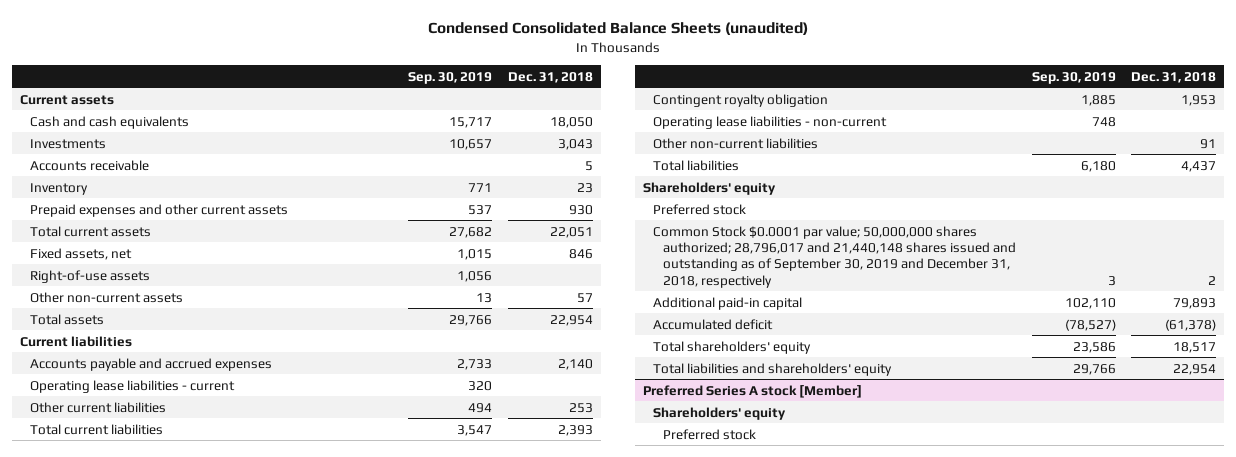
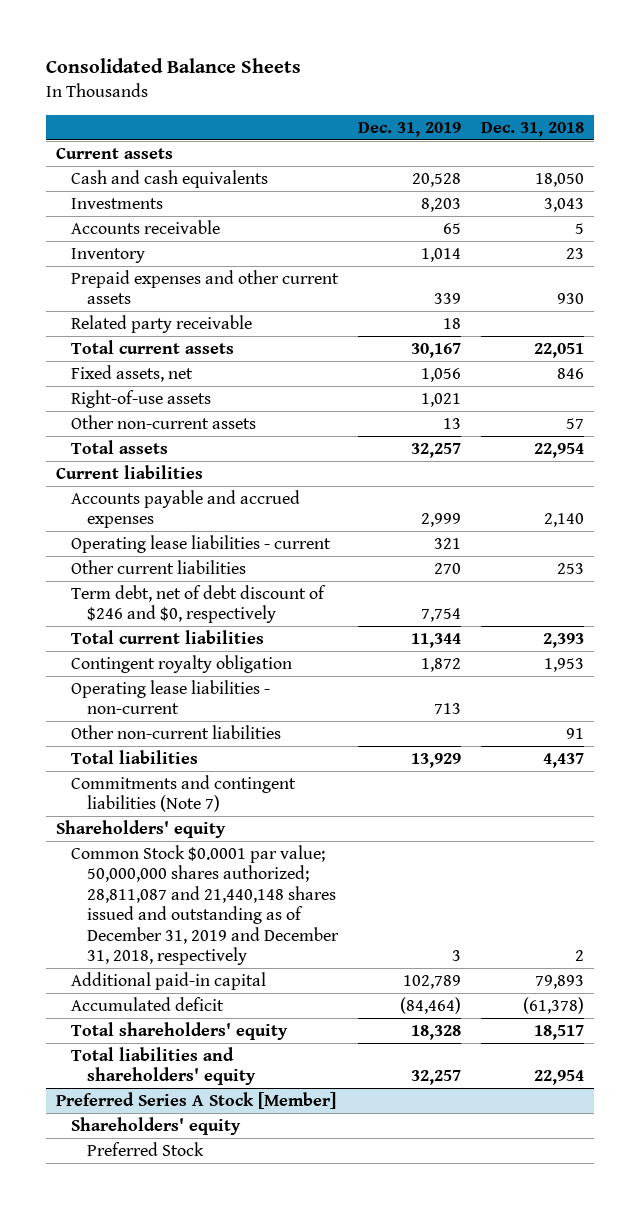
[427,22,808,36] Condensed Consolidated Balance Sheets (unaudited) -> [46,58,302,74] Consolidated Balance Sheets
[408,71,493,84] Sep. 30, 2019 -> none
none -> [358,121,462,137] Dec. 31, 2019
none -> [71,314,253,333] Related party receivable
none -> [71,584,327,624] Term debt, net of debt discount of $246 and $0, respectively
none -> [71,774,297,813] Commitments and contingent liabilities (Note 7)
[652,203,746,215] Preferred stock -> none
[652,225,1016,288] Common Stock $0.0001 par value; 50,000,000 shares authorized; 28,796,017 and 21,440,148 shares issued and outstanding as of September 30, 2019 and December 31, 2018, respectively -> [71,844,339,966] Common Stock $0.0001 par value; 50,000,000 shares authorized; 28,811,087 and 21,440,148 shares issued and outstanding as of December 31, 2019 and December 31, 2018, respectively
[642,384,862,398] Preferred Series A stock [Member] -> [56,1091,337,1109] Preferred Series A Stock [Member]
[662,428,756,440] Preferred stock -> [86,1141,204,1156] Preferred Stock

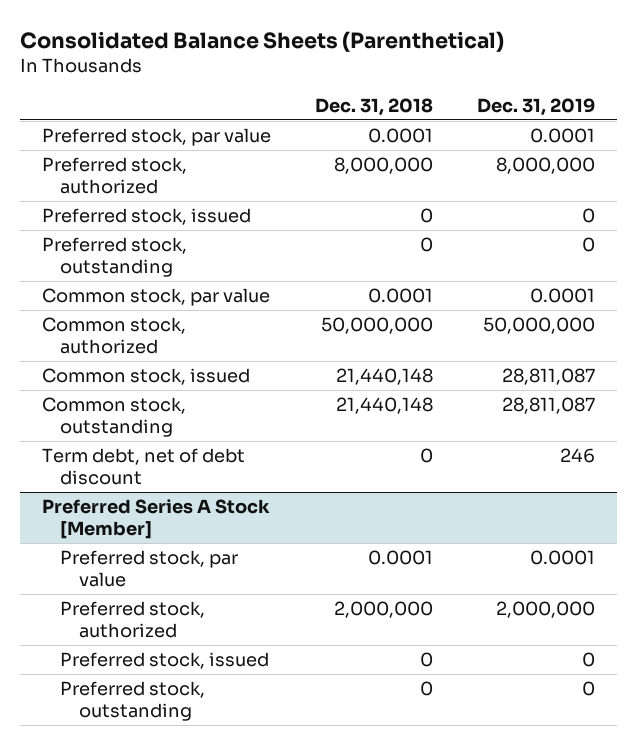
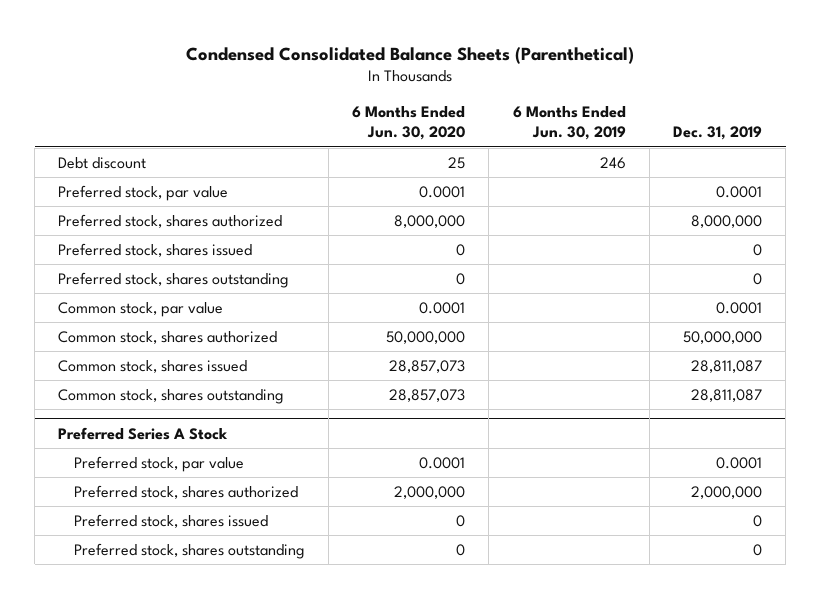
[19,30,504,52] Consolidated Balance Sheets (Parenthetical) -> [186,46,635,64] Condensed Consolidated Balance Sheets (Parenthetical)
[314,97,433,116] Dec. 31, 2018 -> none
none -> [352,106,466,141] 6 Months Ended Jun. 30, 2020
none -> [512,106,626,141] 6 Months Ended Jun. 30, 2019
none -> [58,157,147,170] Debt discount
[41,157,187,195] Preferred stock, authorized -> [58,214,283,229] Preferred stock, shares authorized
[41,208,251,226] Preferred stock, issued -> [58,243,253,258] Preferred stock, shares issued
[41,237,187,278] Preferred stock, outstanding -> [58,272,290,289] Preferred stock, shares outstanding
[41,448,245,486] Term debt, net of debt discount -> none
[41,317,186,355] Common stock, authorized -> [58,331,278,345] Common stock, shares authorized
[41,368,250,386] Common stock, issued -> [58,360,248,374] Common stock, shares issued
[41,397,186,438] Common stock, outstanding -> [58,389,285,405] Common stock, shares outstanding
[41,499,270,540] Preferred Series A Stock [Member] -> [58,427,229,441] Preferred Series A Stock
[60,601,206,639] Preferred stock, authorized -> [73,485,298,500] Preferred stock, shares authorized
[60,652,270,670] Preferred stock, issued -> [73,514,268,529] Preferred stock, shares issued
[60,681,206,722] Preferred stock, outstanding -> [73,543,305,560] Preferred stock, shares outstanding

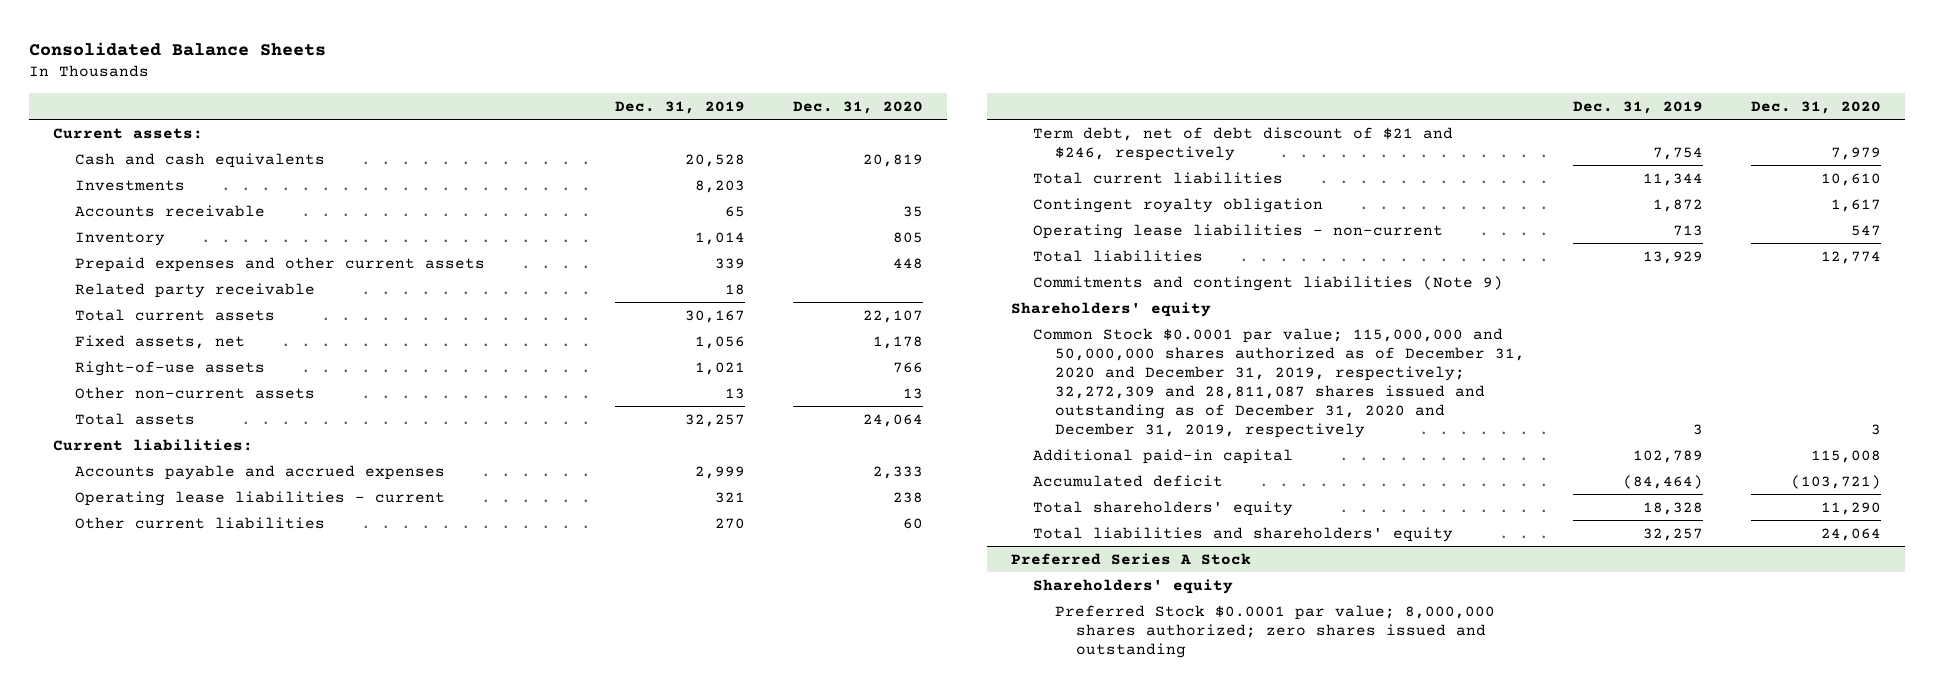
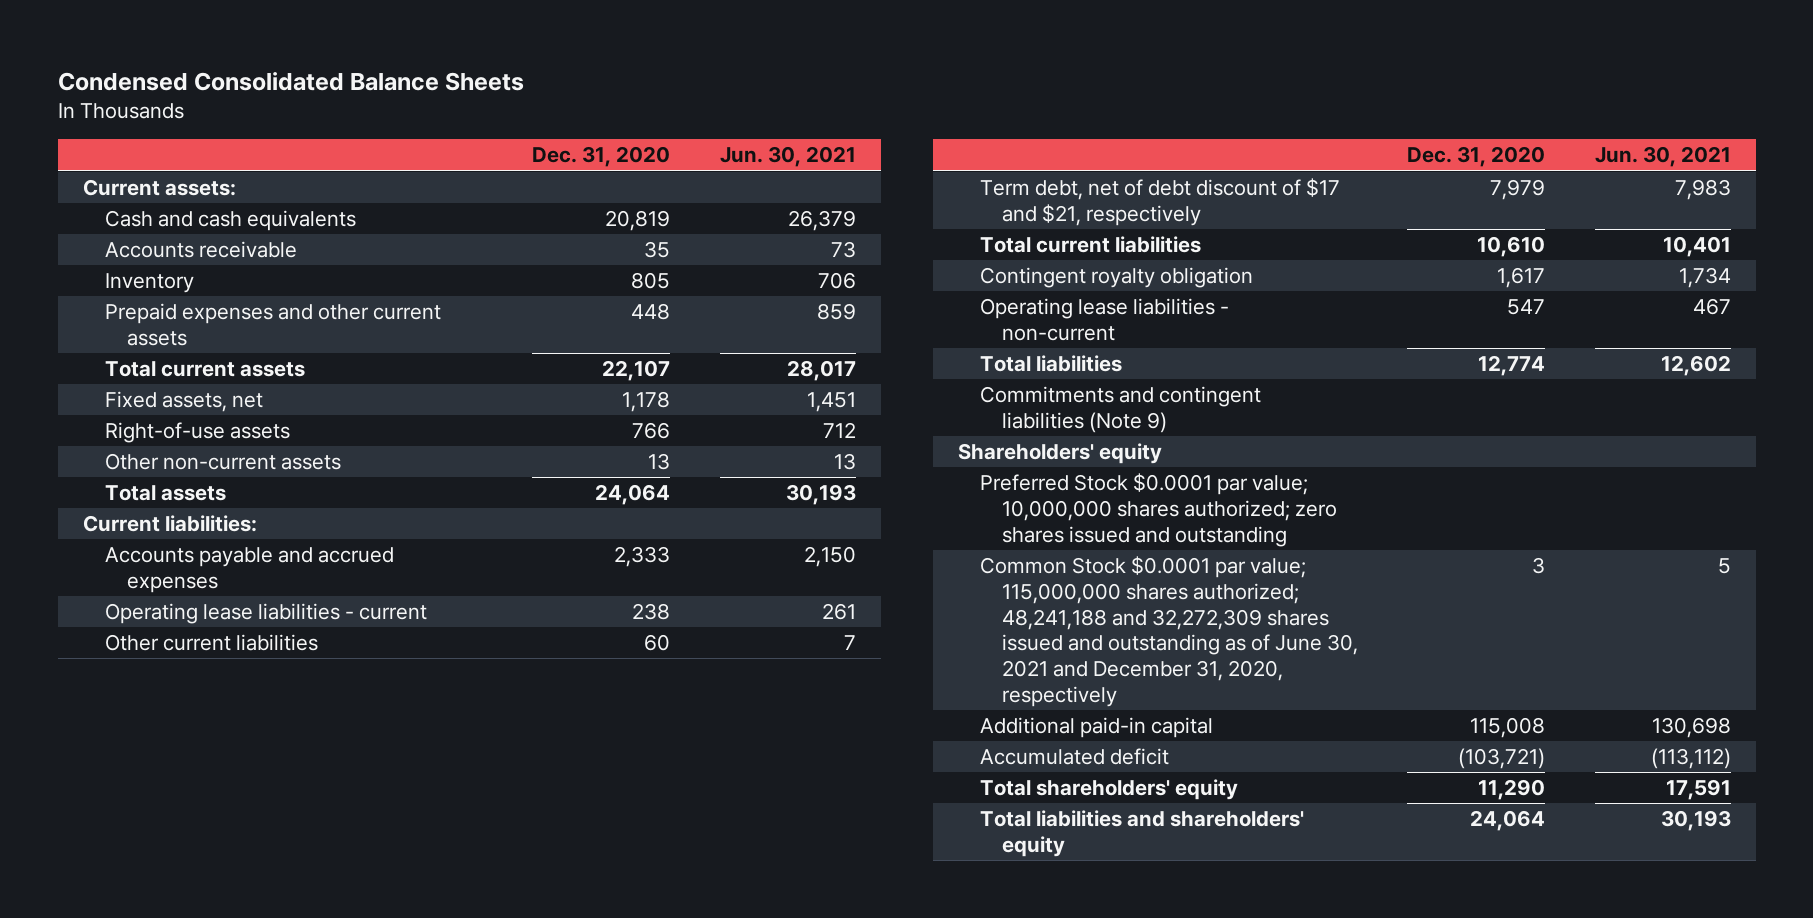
[29,41,327,56] Consolidated Balance Sheets -> [57,72,524,92] Condensed Consolidated Balance Sheets
[614,100,745,114] Dec. 31, 2019 -> none
none -> [719,146,856,168] Jun. 30, 2021
[75,179,186,191] Investments -> none
[75,282,316,298] Related party receivable -> none
[1033,126,1454,161] Term debt, net of debt discount of $21 and $246, respectively -> [979,178,1340,226] Term debt, net of debt discount of $17 and $21, respectively
none -> [979,473,1337,547] Preferred Stock $0.0001 par value; 10,000,000 shares authorized; zero shares issued and outstanding
[1033,327,1525,438] Common Stock $0.0001 par value; 115,000,000 and 50,000,000 shares authorized as of December 31, 2020 and December 31, 2019, respectively; 32,272,309 and 28,811,087 shares issued and outstanding as of December 31, 2020 and December 31, 2019, respectively -> [979,556,1358,707] Common Stock $0.0001 par value; 115,000,000 shares authorized; 48,241,188 and 32,272,309 shares issued and outstanding as of June 30, 2021 and December 31, 2020, respectively
[1011,552,1252,565] Preferred Series A Stock -> none
[1033,578,1234,594] Shareholders' equity -> none
[1054,604,1495,658] Preferred Stock $0.0001 par value; 8,000,000 shares authorized; zero shares issued and outstanding -> none

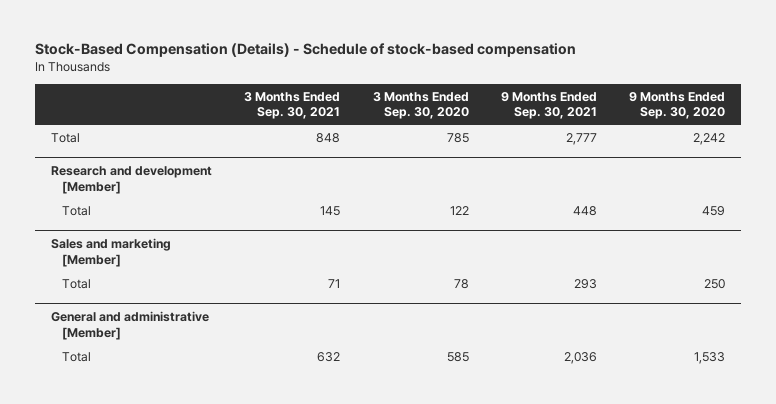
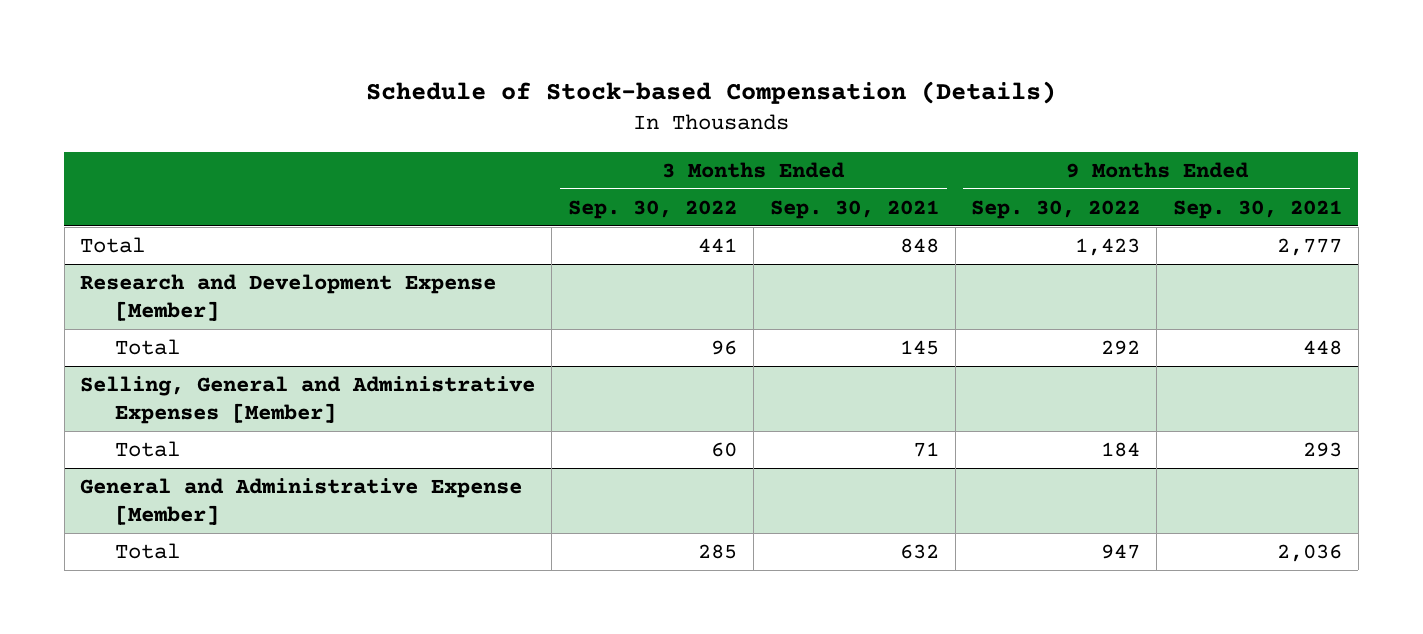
[34,43,576,58] Stock-Based Compensation (Details) - Schedule of stock-based compensation -> [366,80,1057,104] Schedule of Stock-based Compensation (Details)
[372,91,469,120] 3 Months Ended Sep. 30, 2020 -> none
[629,91,726,120] 9 Months Ended Sep. 30, 2020 -> none
none -> [568,199,738,219] Sep. 30, 2022
none -> [971,199,1141,219] Sep. 30, 2022
[50,165,212,194] Research and development [Member] -> [80,274,497,322] Research and Development Expense [Member]
[50,237,171,267] Sales and marketing [Member] -> [80,376,536,425] Selling, General and Administrative Expenses [Member]
[50,310,209,340] General and administrative [Member] -> [80,478,523,526] General and Administrative Expense [Member]

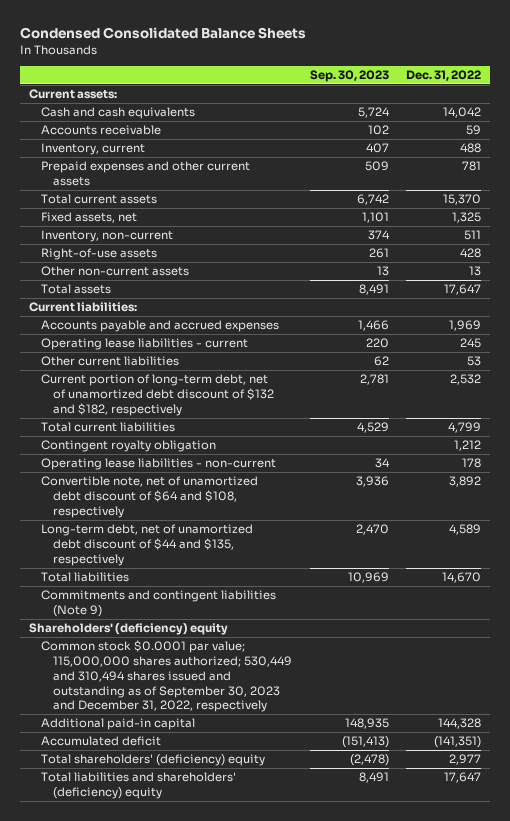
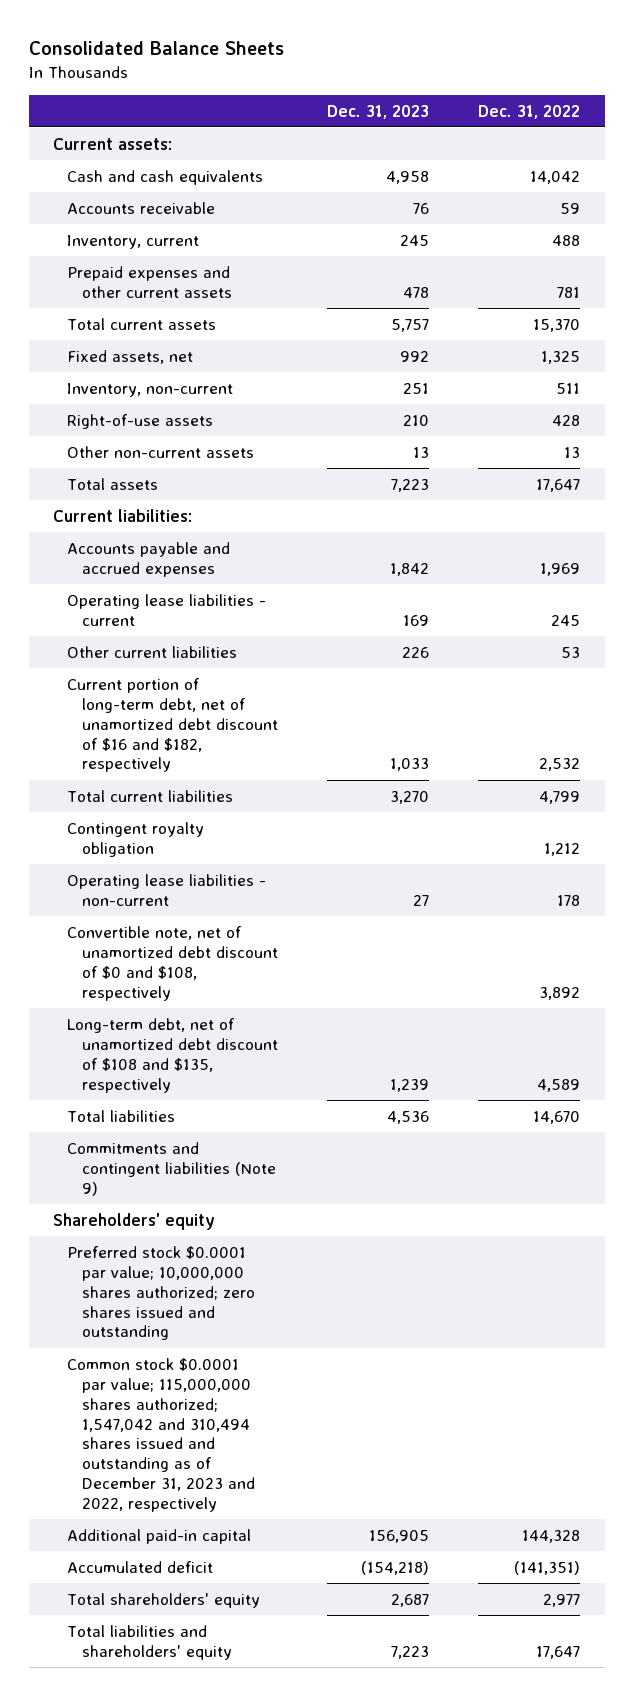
[19,27,306,40] Condensed Consolidated Balance Sheets -> [28,41,284,56] Consolidated Balance Sheets
[309,69,389,82] Sep. 30, 2023 -> none
none -> [327,104,430,119] Dec. 31, 2023
[40,374,275,416] Current portion of long-term debt, net of unamortized debt discount of $132 and $182, respectively -> [67,677,278,773] Current portion of long-term debt, net of unamortized debt discount of $16 and $182, respectively
[40,476,258,518] Convertible note, net of unamortized debt discount of $64 and $108, respectively -> [67,925,278,1001] Convertible note, net of unamortized debt discount of $0 and $108, respectively
[40,524,253,566] Long-term debt, net of unamortized debt discount of $44 and $135, respectively -> [67,1017,278,1093] Long-term debt, net of unamortized debt discount of $108 and $135, respectively
[28,623,228,636] Shareholders' (deficiency) equity -> [53,1212,216,1230] Shareholders' equity
none -> [67,1245,255,1341] Preferred stock $0.0001 par value; 10,000,000 shares authorized; zero shares issued and outstanding
[40,640,293,713] Common stock $0.0001 par value; 115,000,000 shares authorized; 530,449 and 310,494 shares issued and outstanding as of September 30, 2023 and December 31, 2022, respectively -> [67,1357,255,1513] Common stock $0.0001 par value; 115,000,000 shares authorized; 1,547,042 and 310,494 shares issued and outstanding as of December 31, 2023 and 2022, respectively
[40,754,265,767] Total shareholders' (deficiency) equity -> [67,1592,261,1608] Total shareholders' equity
[40,772,236,800] Total liabilities and shareholders' (deficiency) equity -> [67,1624,232,1660] Total liabilities and shareholders' equity

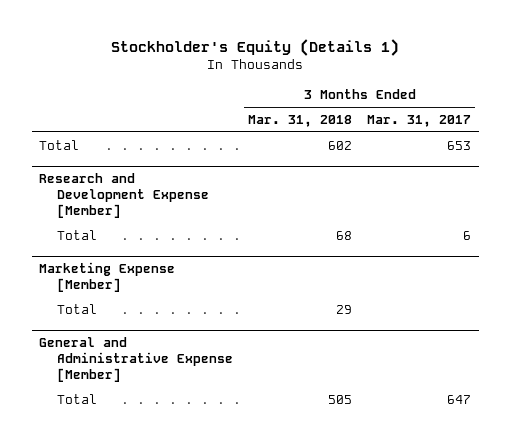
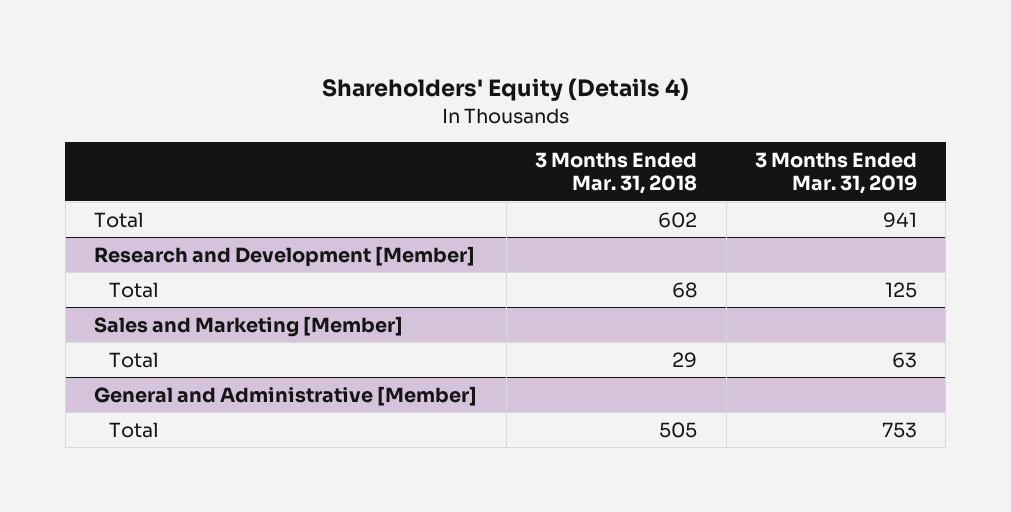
[111,38,400,56] Stockholder's Equity (Details 1) -> [321,78,689,102] Shareholders' Equity (Details 4)
[367,114,472,127] Mar. 31, 2017 -> none
none -> [754,152,917,195] 3 Months Ended Mar. 31, 2019
[39,172,210,219] Research and Development Expense [Member] -> [94,245,476,266] Research and Development [Member]
[39,261,176,293] Marketing Expense [Member] -> none
none -> [94,315,404,337] Sales and Marketing [Member]
[39,336,234,383] General and Administrative Expense [Member] -> [94,385,478,406] General and Administrative [Member]

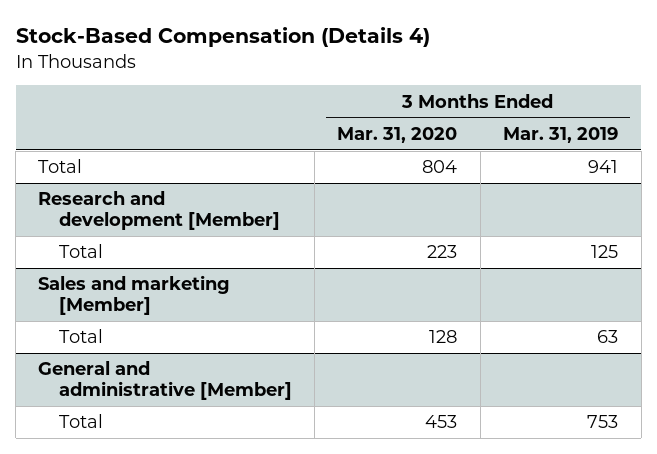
[321,78,689,102] Shareholders' Equity (Details 4) -> [15,27,430,48] Stock-Based Compensation (Details 4)
[535,152,698,195] 3 Months Ended Mar. 31, 2018 -> none
none -> [337,126,458,143] Mar. 31, 2020
[94,245,476,266] Research and Development [Member] -> [38,191,280,231] Research and development [Member]
[94,315,404,337] Sales and Marketing [Member] -> [38,275,231,316] Sales and marketing [Member]
[94,385,478,406] General and Administrative [Member] -> [38,361,292,401] General and administrative [Member]

